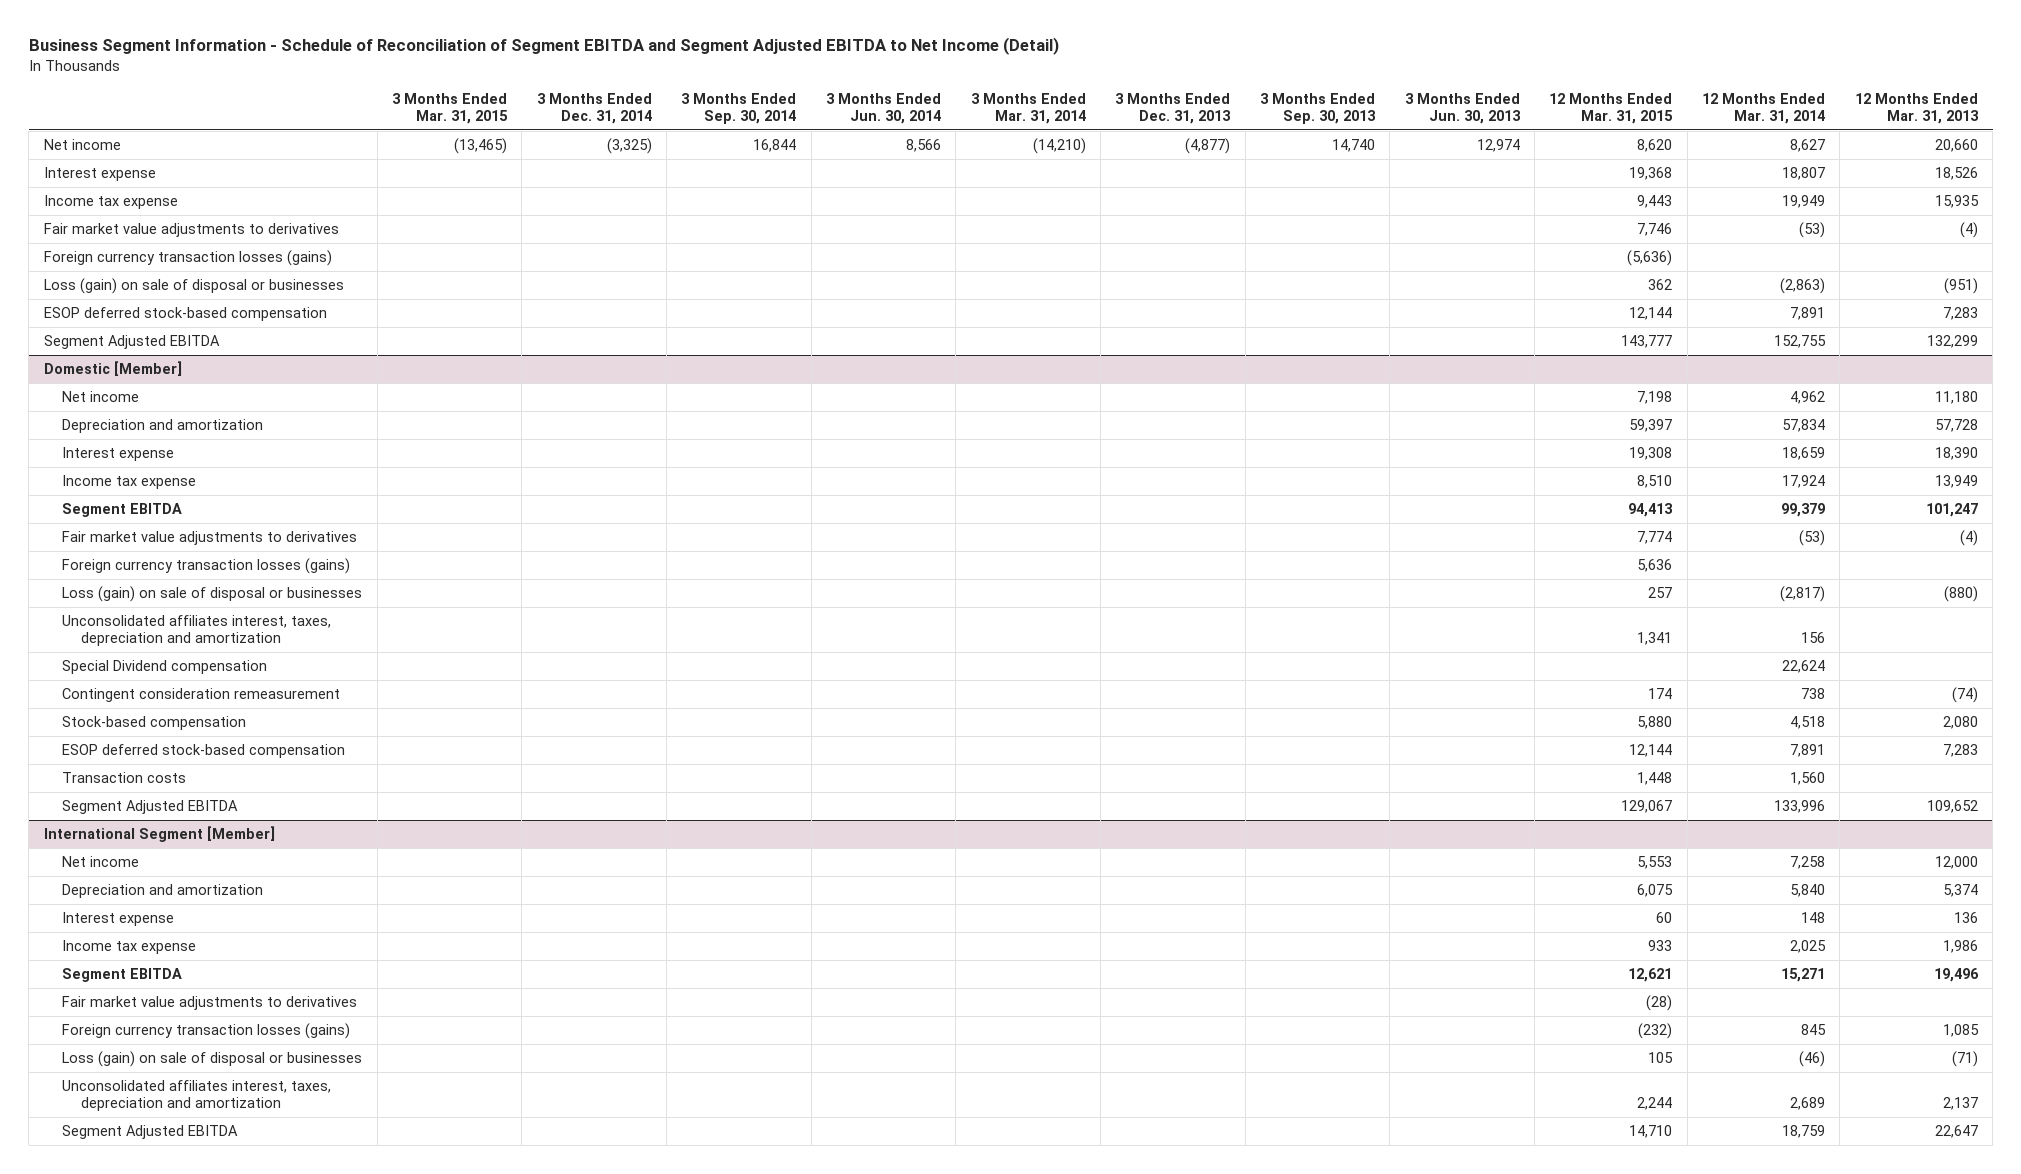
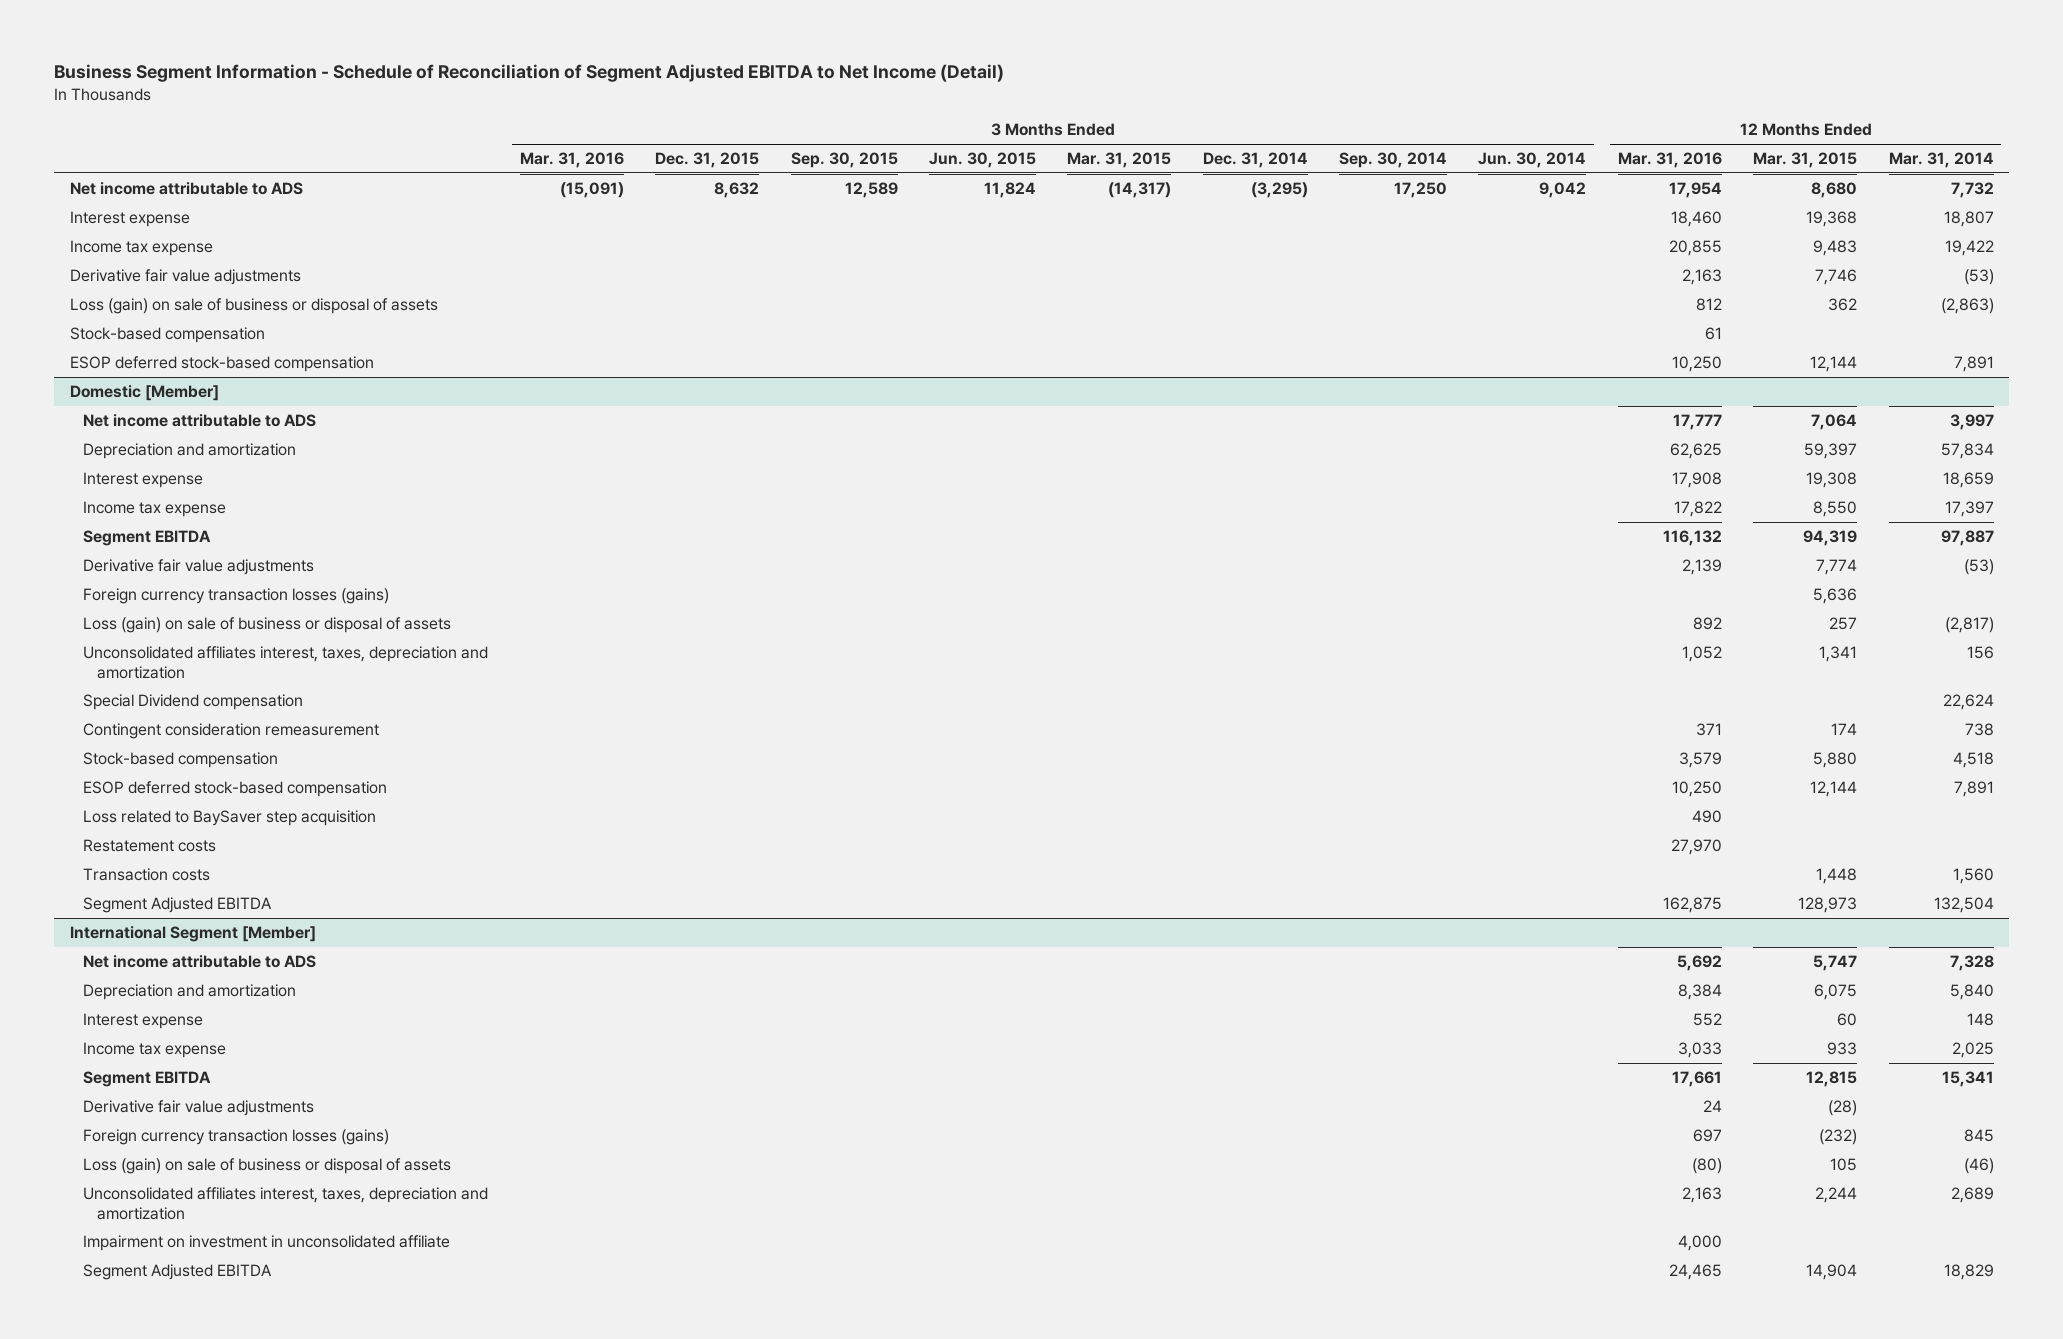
[28,37,1059,56] Business Segment Information - Schedule of Reconciliation of Segment EBITDA and Segment Adjusted EBITDA to Net Income (Detail) -> [53,64,1004,83] Business Segment Information - Schedule of Reconciliation of Segment Adjusted EBITDA to Net Income (Detail)
[970,93,1086,125] 3 Months Ended Mar. 31, 2014 -> none
[1115,93,1232,125] 3 Months Ended Dec. 31, 2013 -> none
[1259,93,1376,125] 3 Months Ended Sep. 30, 2013 -> none
[1404,93,1521,125] 3 Months Ended Jun. 30, 2013 -> none
[1854,93,1979,125] 12 Months Ended Mar. 31, 2013 -> none
none -> [519,151,624,168] Mar. 31, 2016
none -> [655,151,760,168] Dec. 31, 2015
none -> [790,151,898,168] Sep. 30, 2015
none -> [928,151,1036,168] Jun. 30, 2015
none -> [1617,151,1722,168] Mar. 31, 2016
[43,138,121,150] Net income -> [69,181,303,195] Net income attributable to ADS
[453,137,507,154] (13,465) -> [1108,181,1172,198] (14,317)
[606,137,652,154] (3,325) -> [1250,181,1308,198] (3,295)
[753,138,797,152] 16,844 -> [1394,181,1448,198] 17,250
[905,138,941,152] 8,566 -> [1539,181,1587,198] 9,042
[1637,138,1673,152] 8,620 -> [1811,181,1858,198] 8,680
[1790,138,1826,152] 8,627 -> [1950,181,1994,198] 7,732
[43,249,332,266] Foreign currency transaction losses (gains) -> none
[1637,194,1673,208] 9,443 -> [1813,239,1858,256] 9,483
[1782,194,1826,208] 19,949 -> [1944,239,1994,256] 19,422
[43,222,339,237] Fair market value adjustments to derivatives -> [69,268,301,285] Derivative fair value adjustments
[43,277,344,294] Loss (gain) on sale of disposal or businesses -> [69,297,438,314] Loss (gain) on sale of business or disposal of assets
none -> [69,326,265,343] Stock-based compensation
[43,334,220,349] Segment Adjusted EBITDA -> none
[62,390,140,402] Net income -> [83,413,317,427] Net income attributable to ADS
[1637,390,1673,404] 7,198 -> [1811,413,1858,430] 7,064
[1790,390,1826,404] 4,962 -> [1949,413,1994,430] 3,997
[1637,474,1673,488] 8,510 -> [1813,500,1858,517] 8,550
[1782,474,1826,488] 17,924 -> [1944,500,1994,517] 17,397
[1628,502,1674,517] 94,413 -> [1803,529,1858,546] 94,319
[1781,502,1826,517] 99,379 -> [1940,529,1994,546] 97,887
[62,530,358,545] Fair market value adjustments to derivatives -> [83,558,315,575] Derivative fair value adjustments
[62,585,363,602] Loss (gain) on sale of disposal or businesses -> [83,616,452,633] Loss (gain) on sale of business or disposal of assets
none -> [83,809,377,826] Loss related to BaySaver step acquisition
none -> [83,838,217,852] Restatement costs
[1621,799,1673,813] 129,067 -> [1798,896,1858,913] 128,973
[1774,799,1826,813] 133,996 -> [1933,896,1994,913] 132,504
[62,855,140,867] Net income -> [83,954,317,968] Net income attributable to ADS
[1637,855,1673,869] 5,553 -> [1813,954,1858,971] 5,747
[1790,855,1826,869] 7,258 -> [1949,954,1994,971] 7,328
[1628,967,1673,982] 12,621 -> [1806,1070,1858,1087] 12,815
[1781,967,1826,982] 15,271 -> [1941,1070,1994,1087] 15,341
[62,995,358,1010] Fair market value adjustments to derivatives -> [83,1099,315,1116] Derivative fair value adjustments
[62,1050,363,1067] Loss (gain) on sale of disposal or businesses -> [83,1157,452,1174] Loss (gain) on sale of business or disposal of assets
none -> [83,1234,451,1251] Impairment on investment in unconsolidated affiliate
[1629,1124,1673,1138] 14,710 -> [1806,1263,1858,1280] 14,904
[1782,1124,1826,1138] 18,759 -> [1943,1263,1994,1280] 18,829

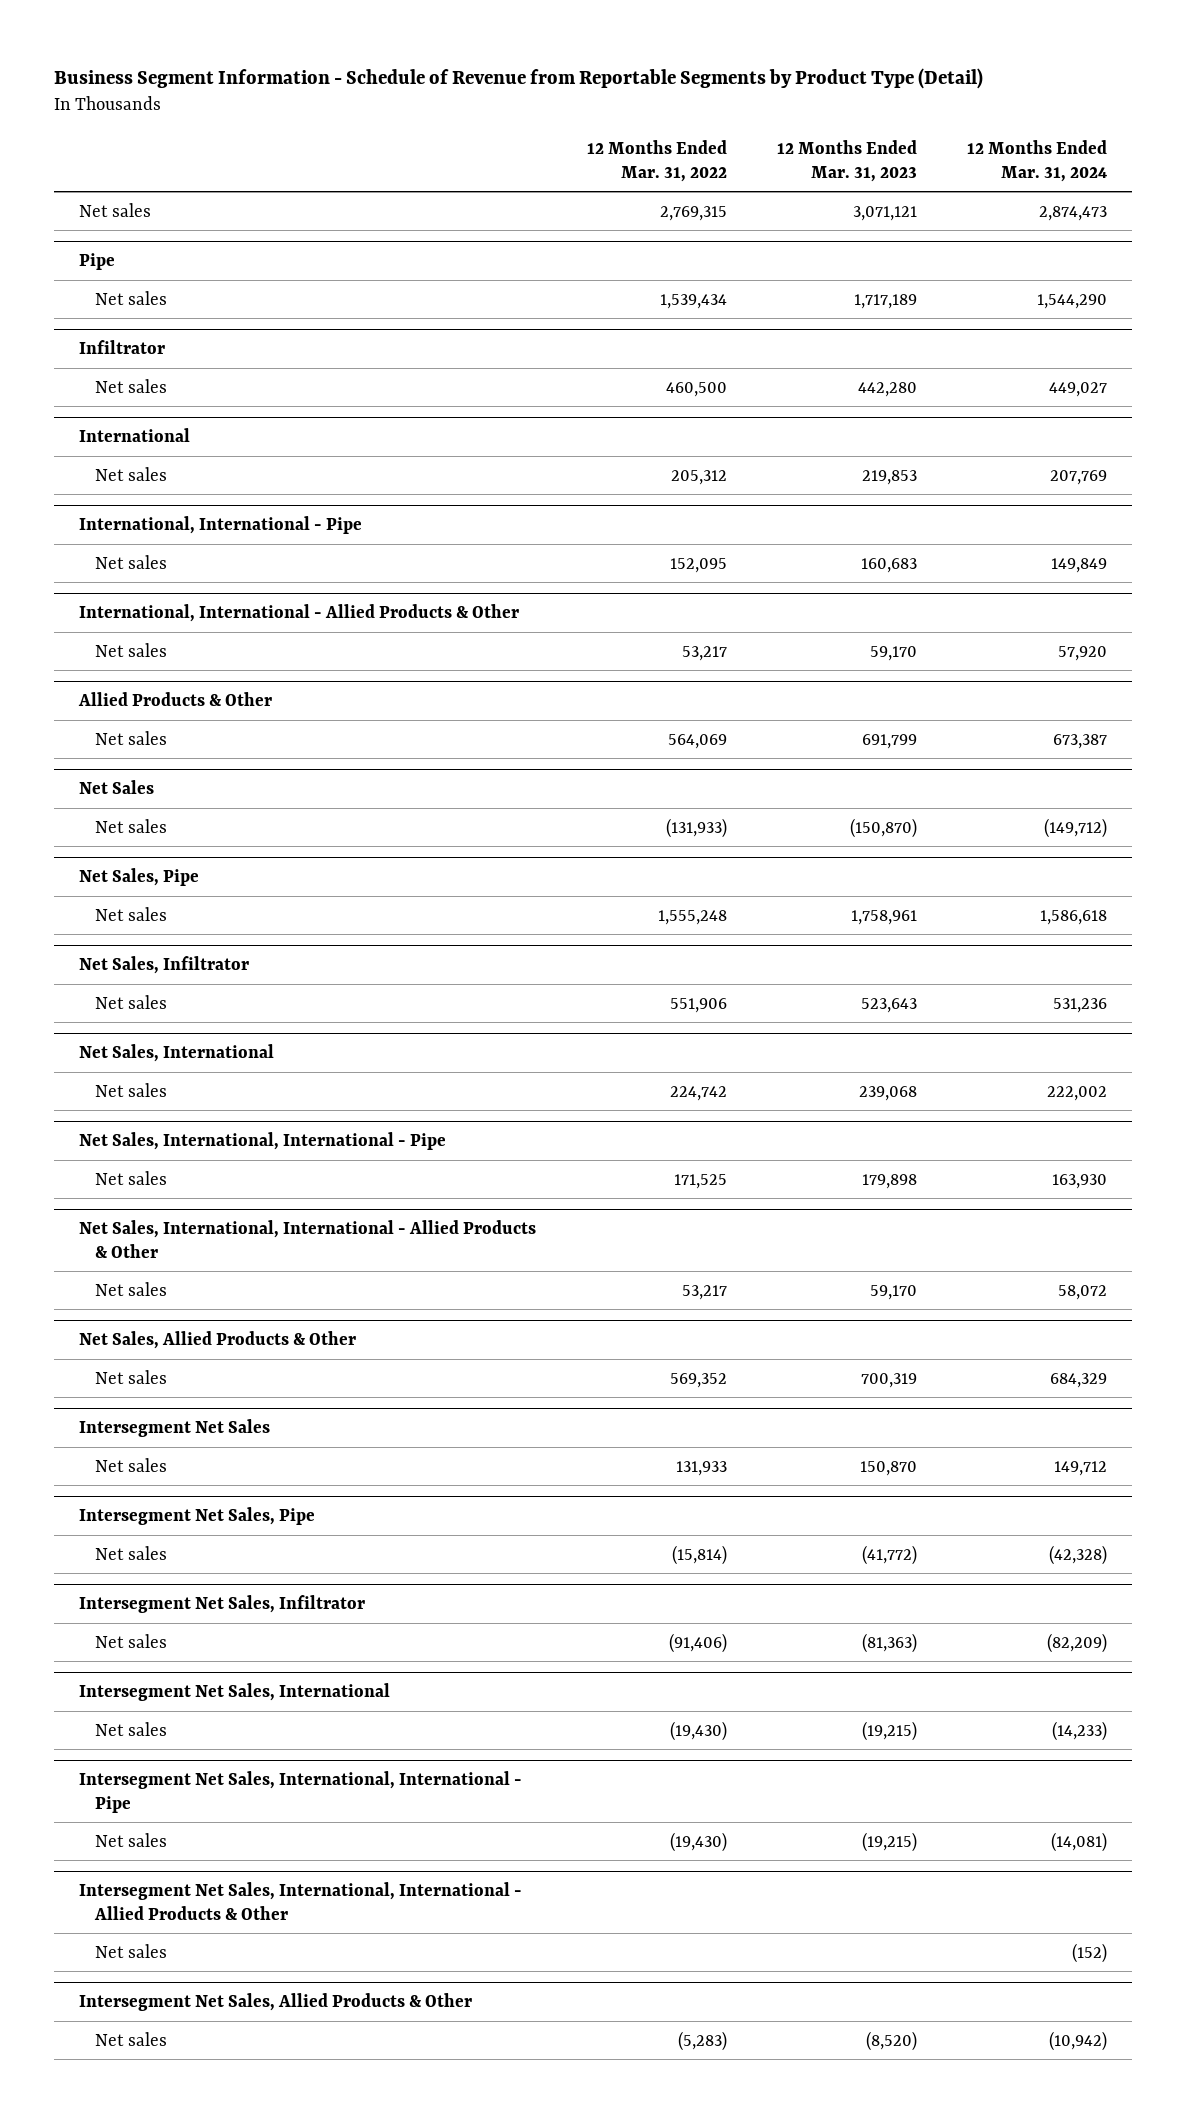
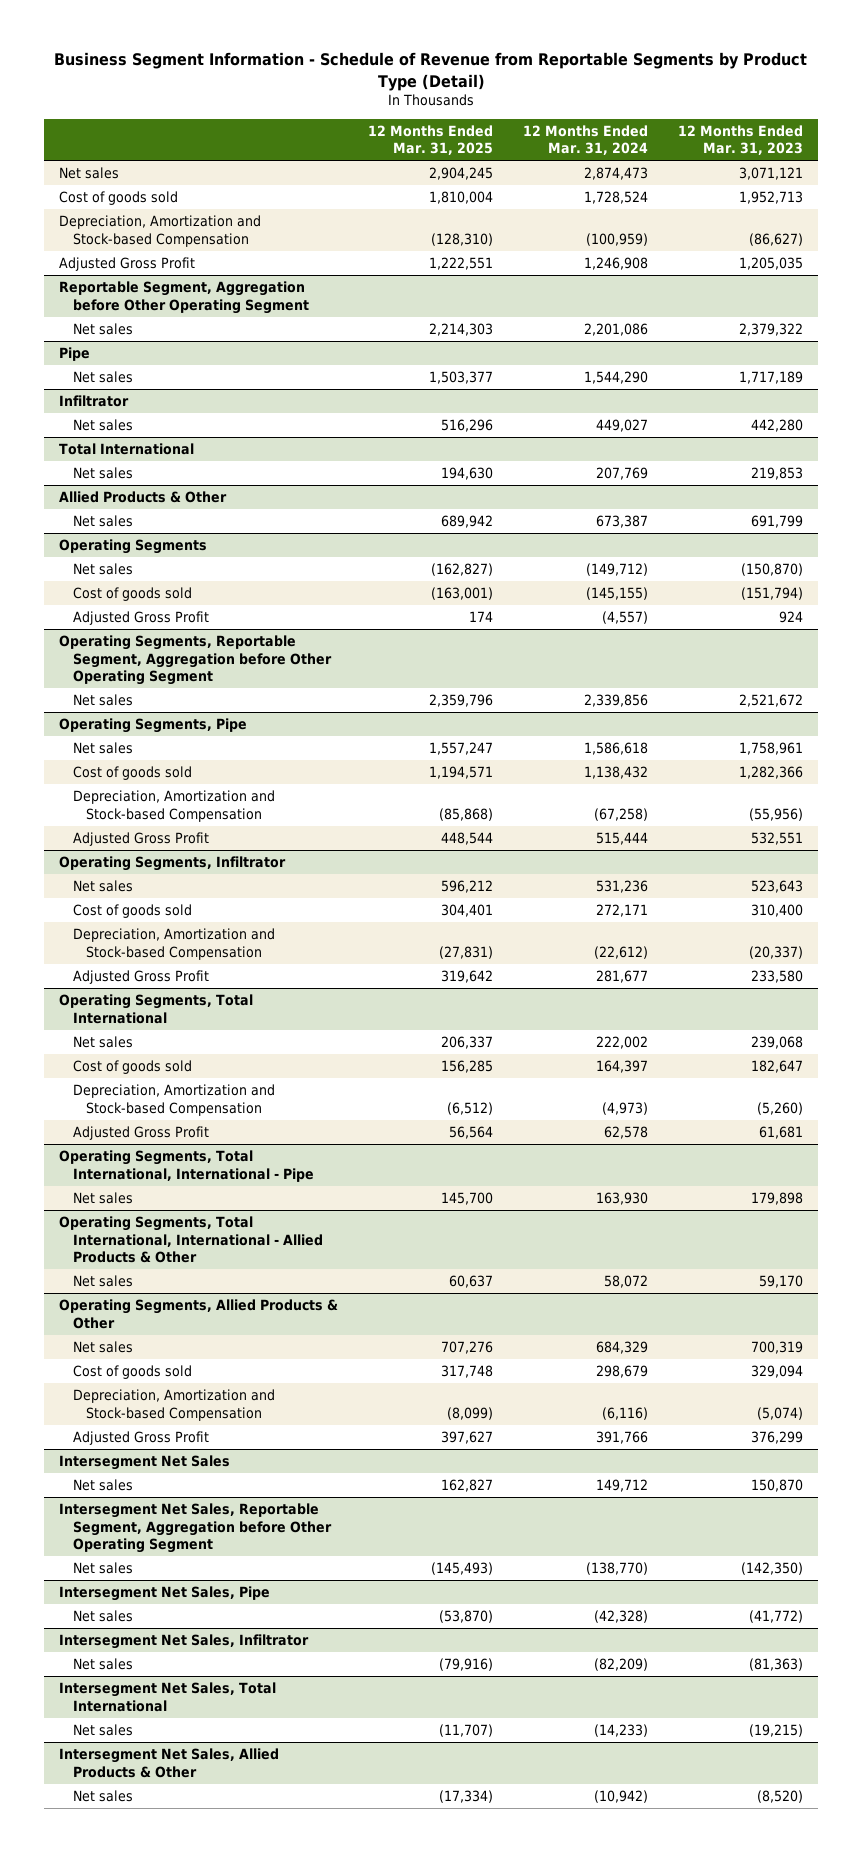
[586,140,727,182] 12 Months Ended Mar. 31, 2022 -> none
none -> [367,124,493,156] 12 Months Ended Mar. 31, 2025
none -> [58,190,178,205] Cost of goods sold
none -> [58,214,261,247] Depreciation, Amortization and Stock-based Compensation
none -> [58,256,195,271] Adjusted Gross Profit
none -> [58,280,309,314] Reportable Segment, Aggregation before Other Operating Segment
none -> [72,322,133,335] Net sales
[79,428,191,443] International -> [58,442,194,455] Total International
[79,516,363,535] International, International - Pipe -> none
[95,554,168,569] Net sales -> none
[79,604,520,623] International, International - Allied Products & Other -> none
[95,642,168,657] Net sales -> none
[79,780,155,795] Net Sales -> [58,538,207,554] Operating Segments
[79,868,200,887] Net Sales, Pipe -> none
none -> [72,586,192,601] Cost of goods sold
none -> [72,610,209,625] Adjusted Gross Profit
none -> [58,634,332,686] Operating Segments, Reportable Segment, Aggregation before Other Operating Segment
none -> [72,693,133,706] Net sales
none -> [58,717,247,733] Operating Segments, Pipe
[79,956,250,975] Net Sales, Infiltrator -> none
none -> [72,765,192,780] Cost of goods sold
none -> [72,789,275,822] Depreciation, Amortization and Stock-based Compensation
none -> [72,831,209,846] Adjusted Gross Profit
none -> [58,855,286,871] Operating Segments, Infiltrator
[79,1044,275,1063] Net Sales, International -> none
none -> [72,903,192,918] Cost of goods sold
none -> [72,927,275,960] Depreciation, Amortization and Stock-based Compensation
none -> [72,969,209,984] Adjusted Gross Profit
none -> [58,993,253,1024] Operating Segments, Total International
[79,1132,447,1151] Net Sales, International, International - Pipe -> none
none -> [72,1059,192,1074] Cost of goods sold
none -> [72,1083,275,1116] Depreciation, Amortization and Stock-based Compensation
none -> [72,1125,209,1140] Adjusted Gross Profit
none -> [58,1149,314,1182] Operating Segments, Total International, International - Pipe
[79,1220,537,1258] Net Sales, International, International - Allied Products & Other -> none
none -> [58,1215,323,1264] Operating Segments, Total International, International - Allied Products & Other
[79,1331,357,1350] Net Sales, Allied Products & Other -> none
none -> [58,1298,338,1329] Operating Segments, Allied Products & Other
none -> [72,1364,192,1379] Cost of goods sold
none -> [72,1388,275,1421] Depreciation, Amortization and Stock-based Compensation
none -> [72,1430,209,1445] Adjusted Gross Profit
none -> [58,1502,332,1554] Intersegment Net Sales, Reportable Segment, Aggregation before Other Operating Segment
none -> [72,1561,133,1574] Net sales
[79,1683,391,1702] Intersegment Net Sales, International -> [58,1681,276,1712] Intersegment Net Sales, Total International
[79,1771,523,1813] Intersegment Net Sales, International, International - Pipe -> none
[95,1832,168,1847] Net sales -> none
[79,1882,523,1920] Intersegment Net Sales, International, International - Allied Products & Other -> none
[95,1943,168,1958] Net sales -> none

